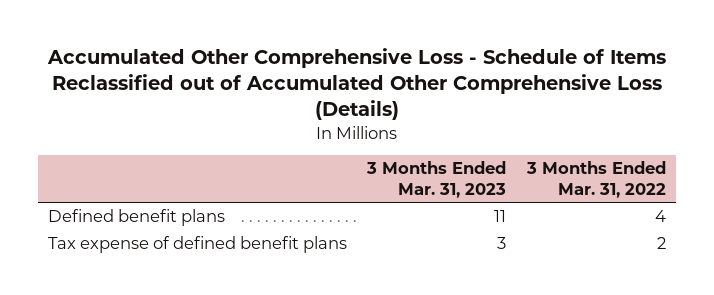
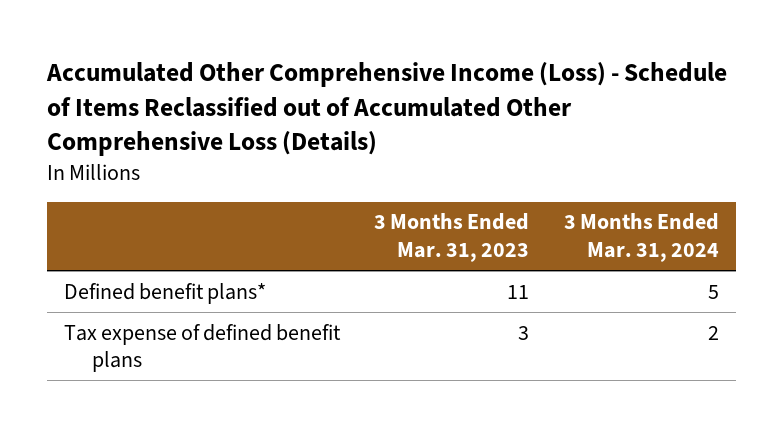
[46,47,666,120] Accumulated Other Comprehensive Loss - Schedule of Items Reclassified out of Accumulated Other Comprehensive Loss (Details) -> [45,62,727,156] Accumulated Other Comprehensive Income (Loss) - Schedule of Items Reclassified out of Accumulated Other Comprehensive Loss (Details)
[525,161,666,198] 3 Months Ended Mar. 31, 2022 -> none
none -> [563,213,719,263] 3 Months Ended Mar. 31, 2024
[48,209,226,227] Defined benefit plans -> [64,282,267,304] Defined benefit plans*

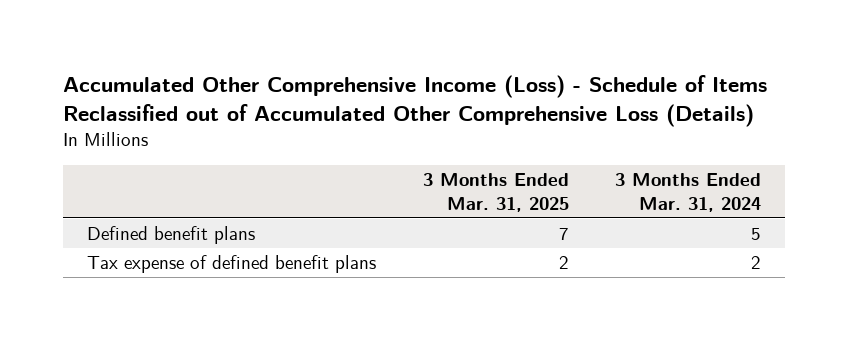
[374,213,530,263] 3 Months Ended Mar. 31, 2023 -> none
none -> [422,173,569,212] 3 Months Ended Mar. 31, 2025
[64,282,267,304] Defined benefit plans* -> [86,226,255,245] Defined benefit plans

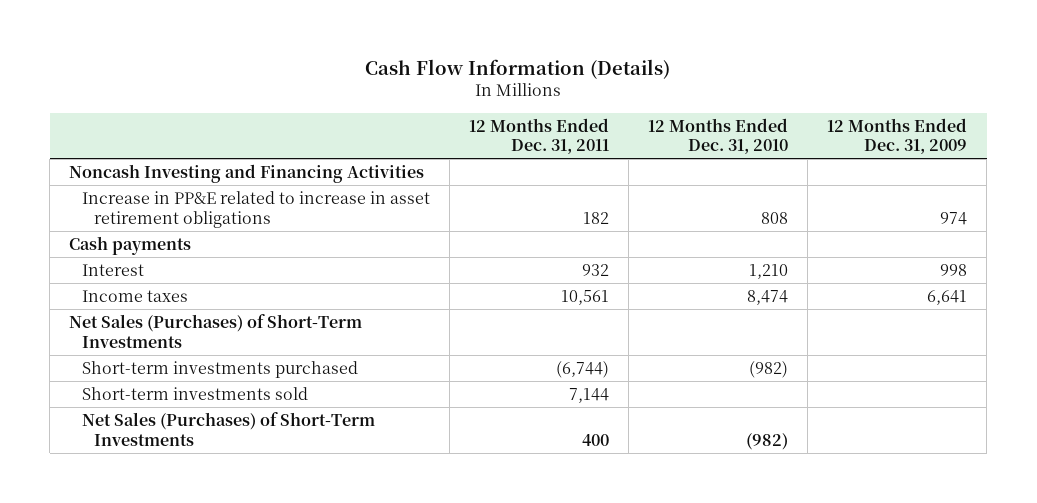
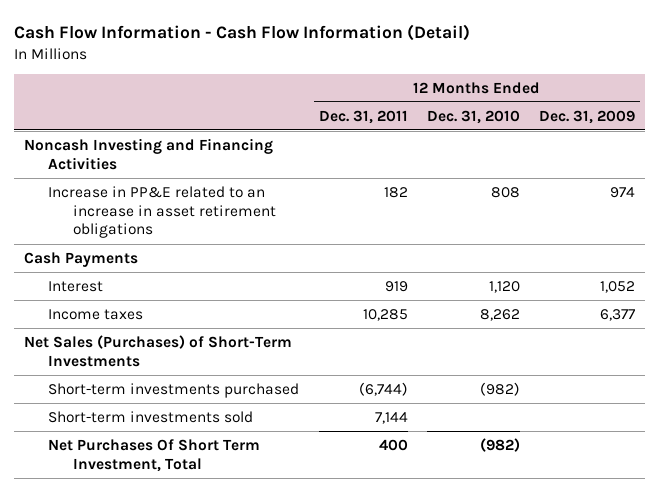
[365,58,671,79] Cash Flow Information (Details) -> [14,24,471,42] Cash Flow Information - Cash Flow Information (Detail)
[81,191,430,228] Increase in PP&E related to increase in asset retirement obligations -> [48,185,276,239] Increase in PP&E related to an increase in asset retirement obligations
[69,236,192,256] Cash payments -> [24,251,139,267] Cash Payments
[581,264,609,277] 932 -> [384,280,408,292] 919
[749,264,789,280] 1,210 -> [488,280,520,293] 1,120
[940,264,968,277] 998 -> [600,280,636,293] 1,052
[560,290,609,306] 10,561 -> [362,308,408,321] 10,285
[747,290,789,306] 8,474 -> [479,308,520,321] 8,262
[927,290,968,306] 6,641 -> [600,308,636,321] 6,377
[81,412,375,446] Net Sales (Purchases) of Short-Term Investments -> [48,438,261,472] Net Purchases Of Short Term Investment, Total

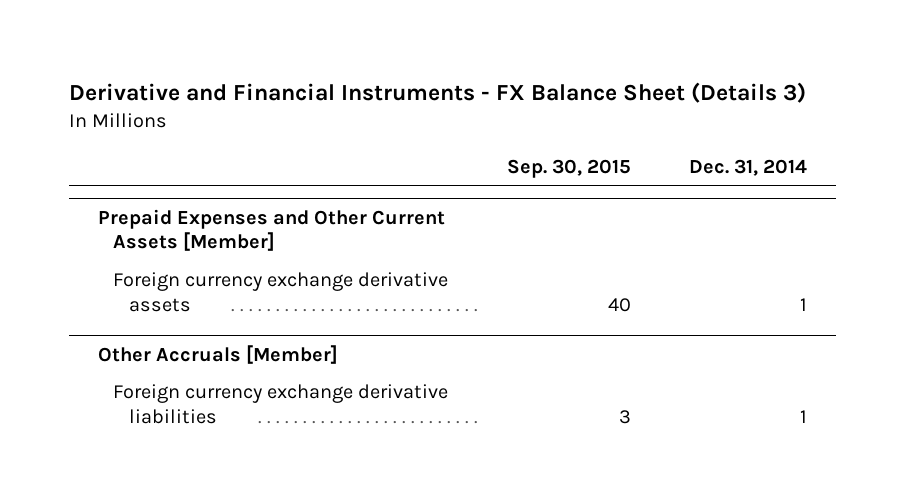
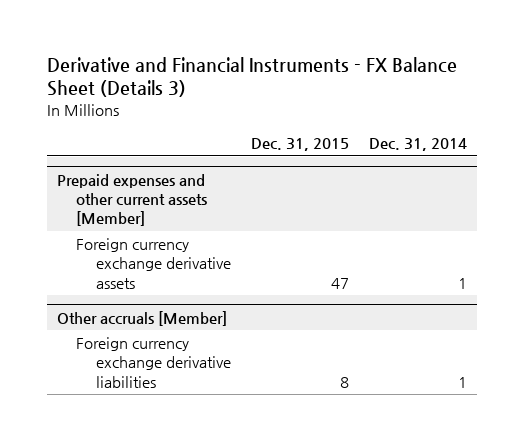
[506,158,631,178] Sep. 30, 2015 -> none
none -> [251,138,350,152] Dec. 31, 2015
[97,208,445,252] Prepaid Expenses and Other Current Assets [Member] -> [57,173,208,227] Prepaid expenses and other current assets [Member]
[97,344,338,364] Other Accruals [Member] -> [57,310,228,326] Other accruals [Member]

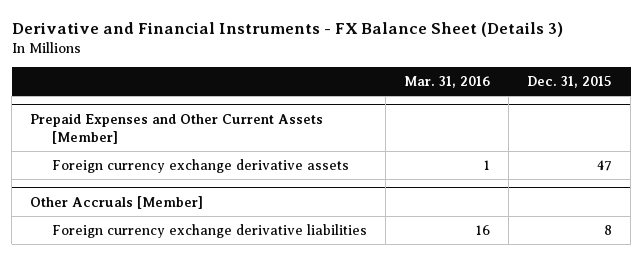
[369,138,468,152] Dec. 31, 2014 -> none
none -> [404,76,491,89] Mar. 31, 2016
[57,173,208,227] Prepaid expenses and other current assets [Member] -> [30,112,324,144] Prepaid Expenses and Other Current Assets [Member]
[57,310,228,326] Other accruals [Member] -> [30,195,204,209] Other Accruals [Member]

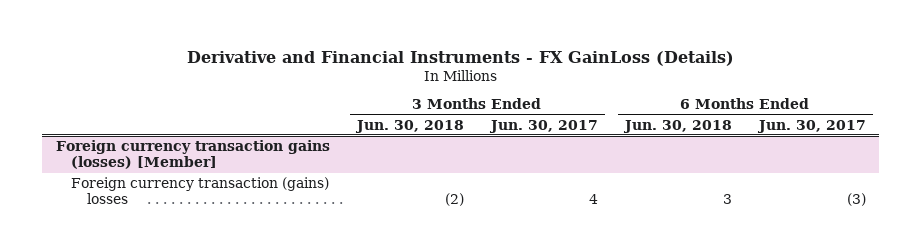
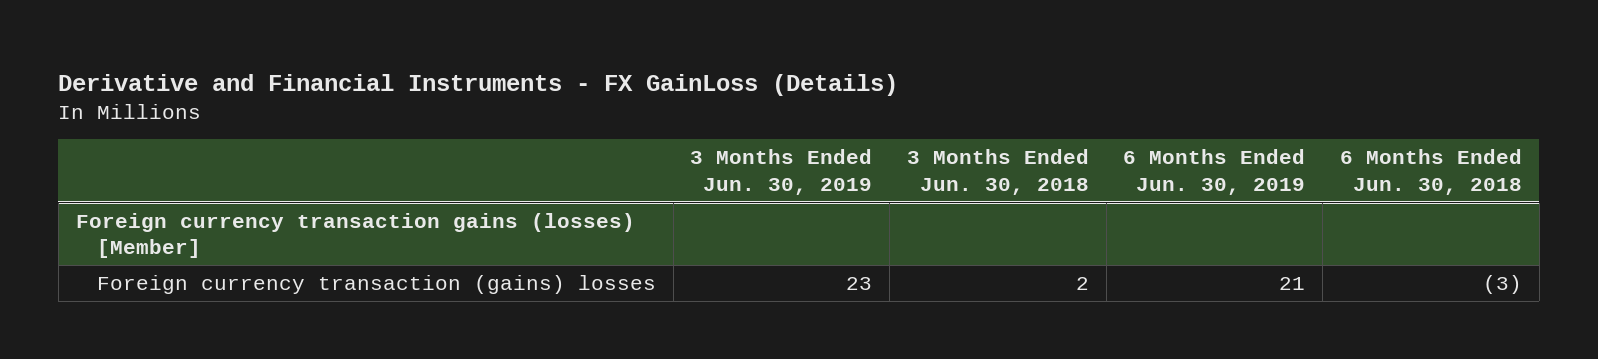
[488,119,598,133] Jun. 30, 2017 -> none
[756,119,866,133] Jun. 30, 2017 -> none
none -> [690,149,873,195] 3 Months Ended Jun. 30, 2019
none -> [1123,149,1306,195] 6 Months Ended Jun. 30, 2019
[444,193,464,207] (2) -> [1075,276,1089,290] 2
[722,194,732,205] 3 -> [1482,274,1522,294] (3)

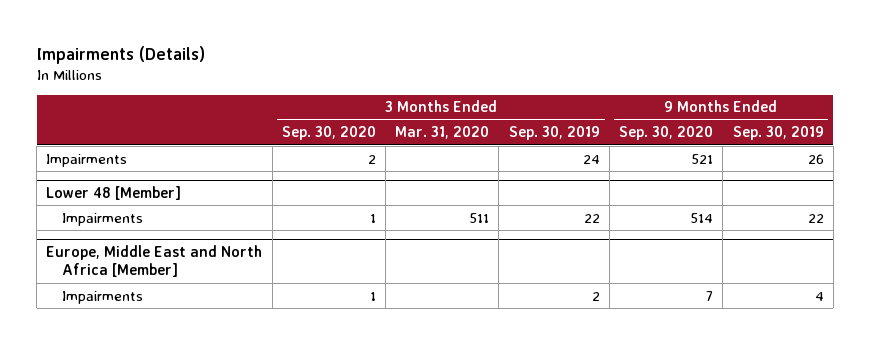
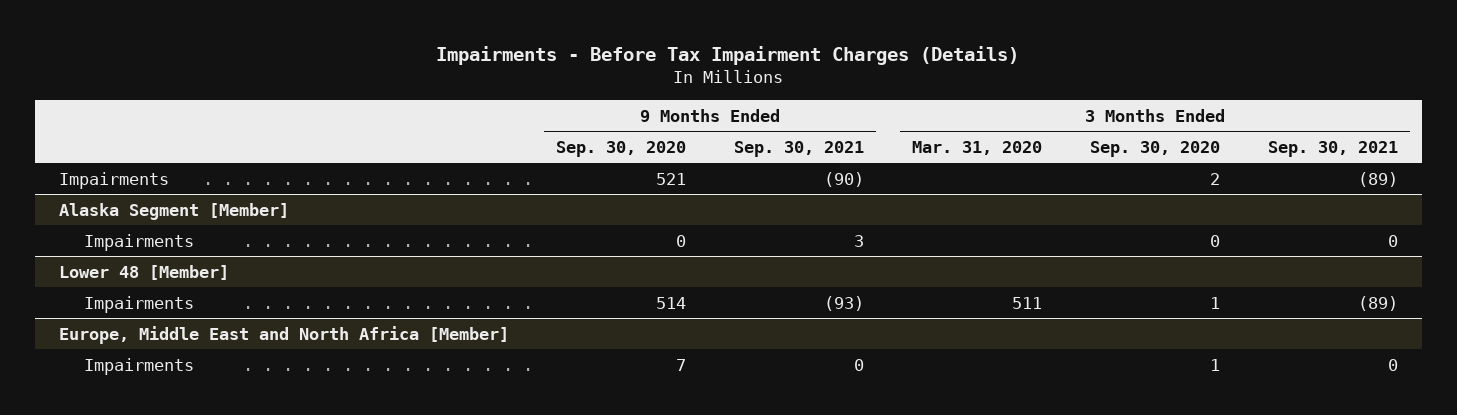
[36,45,205,64] Impairments (Details) -> [436,45,1020,65] Impairments - Before Tax Impairment Charges (Details)
[508,126,600,141] Sep. 30, 2019 -> none
[732,126,824,141] Sep. 30, 2019 -> none
none -> [734,140,865,157] Sep. 30, 2021
none -> [1268,140,1399,157] Sep. 30, 2021
none -> [58,202,289,220] Alaska Segment [Member]
none -> [84,233,195,251] Impairments

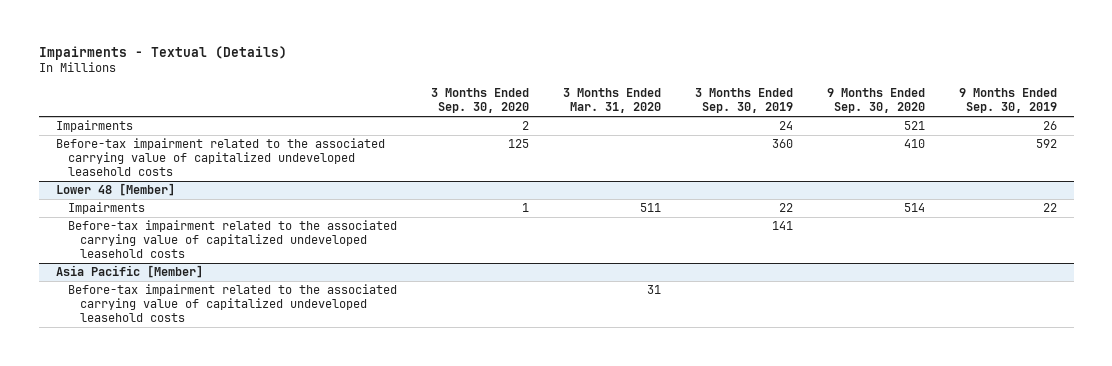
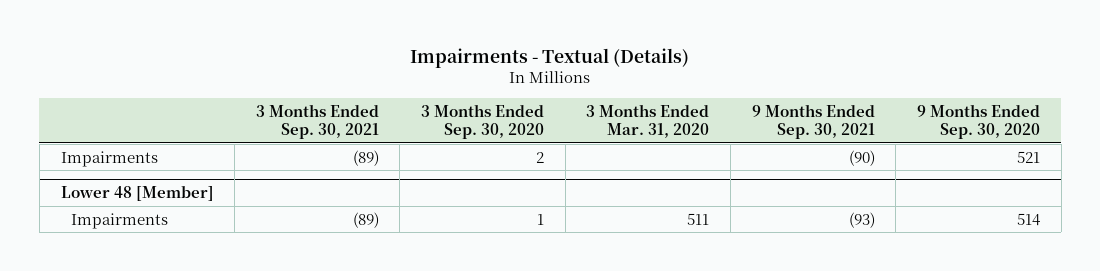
[694,88,793,114] 3 Months Ended Sep. 30, 2019 -> none
[958,88,1057,114] 9 Months Ended Sep. 30, 2019 -> none
none -> [255,103,379,140] 3 Months Ended Sep. 30, 2021
none -> [751,103,875,140] 9 Months Ended Sep. 30, 2021
[55,138,385,177] Before-tax impairment related to the associated carrying value of capitalized undeveloped leasehold costs -> none
[67,220,397,259] Before-tax impairment related to the associated carrying value of capitalized undeveloped leasehold costs -> none
[55,265,203,279] Asia Pacific [Member] -> none
[67,284,397,323] Before-tax impairment related to the associated carrying value of capitalized undeveloped leasehold costs -> none

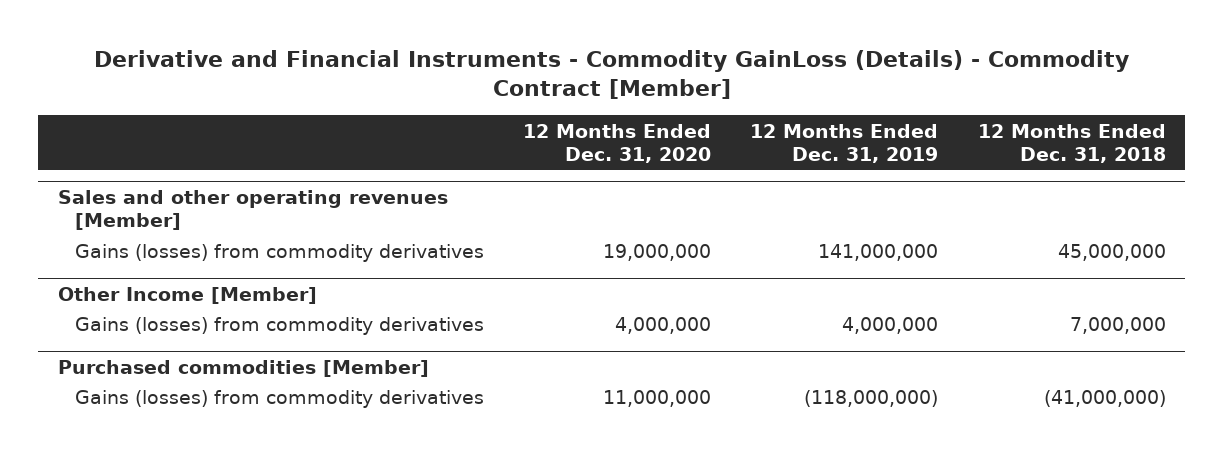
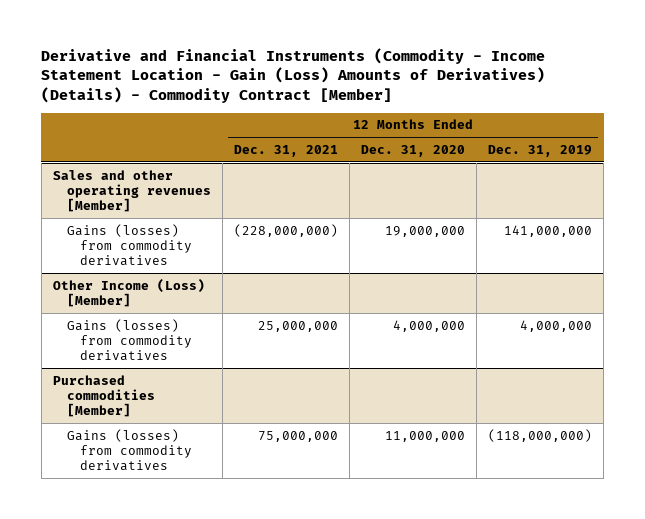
[93,50,1129,100] Derivative and Financial Instruments - Commodity GainLoss (Details) - Commodity Contract [Member] -> [41,47,546,104] Derivative and Financial Instruments (Commodity - Income Statement Location - Gain (Loss) Amounts of Derivatives) (Details) - Commodity Contract [Member]
[977,123,1166,163] 12 Months Ended Dec. 31, 2018 -> none
none -> [233,144,338,157] Dec. 31, 2021
[57,286,317,304] Other Income [Member] -> [52,278,205,307] Other Income (Loss) [Member]

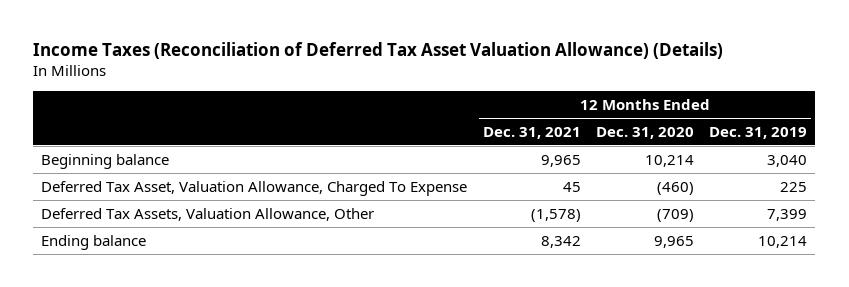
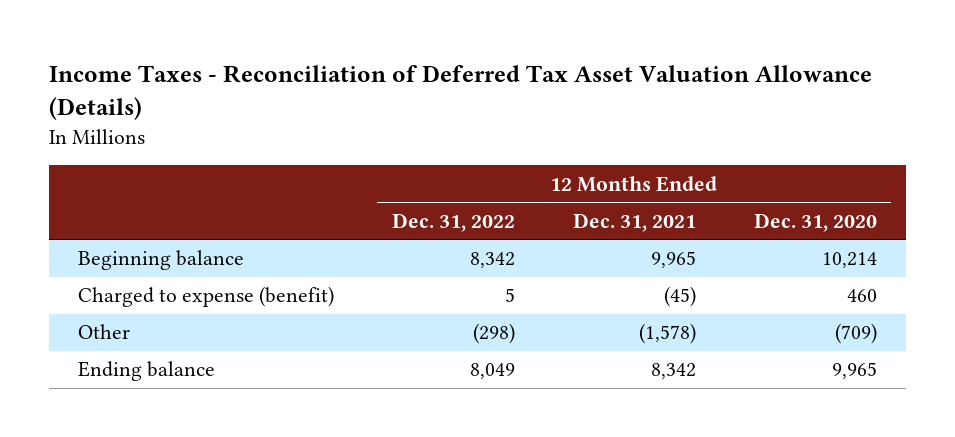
[33,42,724,60] Income Taxes (Reconciliation of Deferred Tax Asset Valuation Allowance) (Details) -> [48,65,872,121] Income Taxes - Reconciliation of Deferred Tax Asset Valuation Allowance (Details)
[709,126,808,139] Dec. 31, 2019 -> none
none -> [391,212,515,232] Dec. 31, 2022
[41,180,468,196] Deferred Tax Asset, Valuation Allowance, Charged To Expense -> [77,286,334,308] Charged to expense (benefit)
[562,181,581,192] 45 -> [663,286,696,308] (45)
[656,181,694,195] (460) -> [846,289,877,303] 460
[41,207,375,221] Deferred Tax Assets, Valuation Allowance, Other -> [77,324,130,340] Other

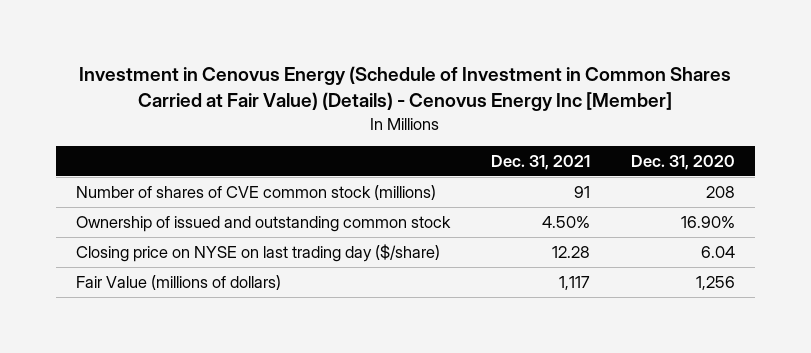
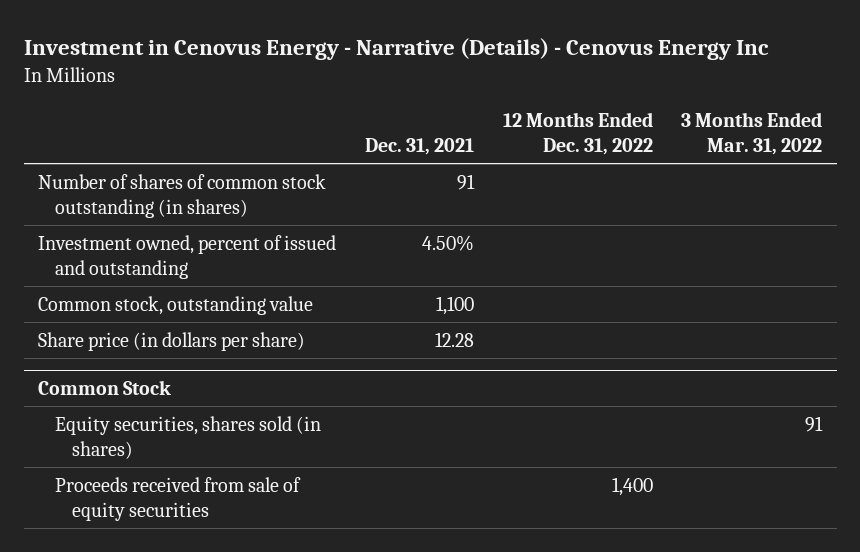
[79,66,732,112] Investment in Cenovus Energy (Schedule of Investment in Common Shares Carried at Fair Value) (Details) - Cenovus Energy Inc [Member] -> [23,37,769,60] Investment in Cenovus Energy - Narrative (Details) - Cenovus Energy Inc
[630,154,735,170] Dec. 31, 2020 -> none
none -> [502,111,653,156] 12 Months Ended Dec. 31, 2022
none -> [681,111,823,156] 3 Months Ended Mar. 31, 2022
[76,274,282,290] Fair Value (millions of dollars) -> none
[76,184,437,200] Number of shares of CVE common stock (millions) -> [38,173,327,219] Number of shares of common stock outstanding (in shares)
[76,215,452,232] Ownership of issued and outstanding common stock -> [38,234,337,280] Investment owned, percent of issued and outstanding
none -> [38,295,314,315] Common stock, outstanding value
[76,243,441,262] Closing price on NYSE on last trading day ($/share) -> [38,331,306,351] Share price (in dollars per share)
none -> [38,380,172,396] Common Stock
none -> [55,415,322,460] Equity securities, shares sold (in shares)
none -> [55,476,302,522] Proceeds received from sale of equity securities

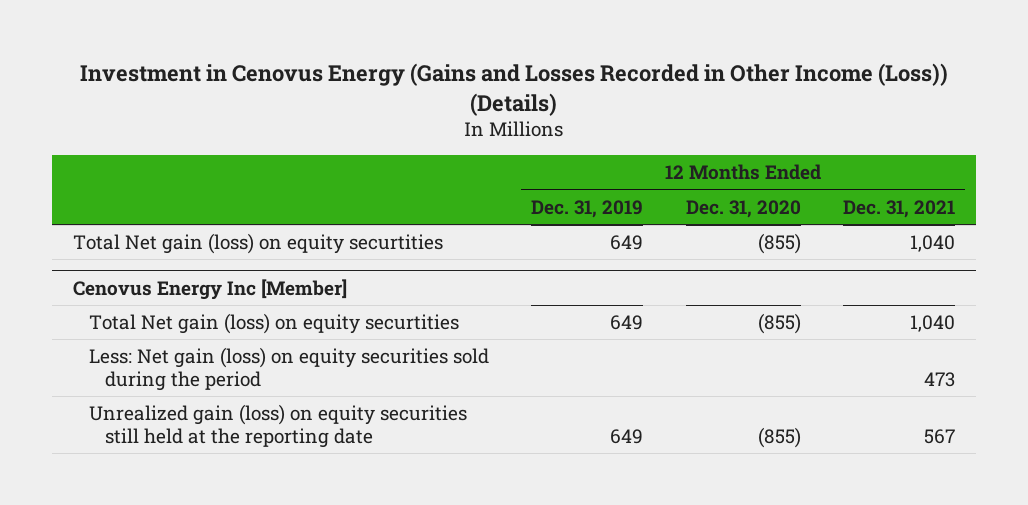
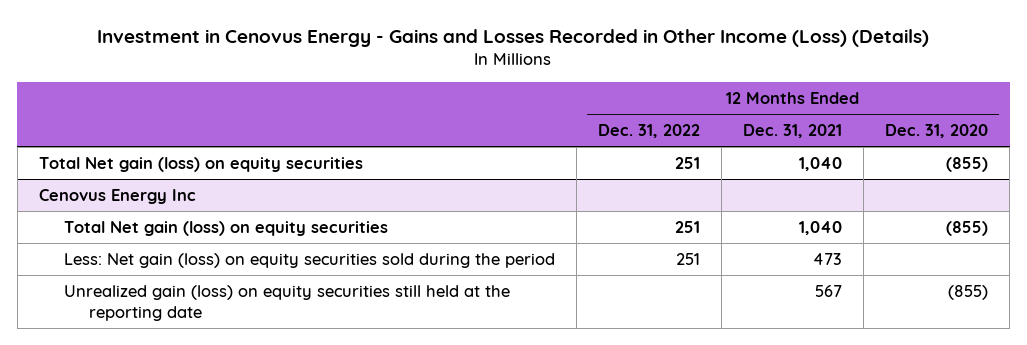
[79,63,948,116] Investment in Cenovus Energy (Gains and Losses Recorded in Other Income (Loss)) (Details) -> [97,28,930,47] Investment in Cenovus Energy - Gains and Losses Recorded in Other Income (Loss) (Details)
[531,199,644,218] Dec. 31, 2019 -> none
none -> [598,123,701,138] Dec. 31, 2022
[72,233,443,255] Total Net gain (loss) on equity securtities -> [38,156,363,172] Total Net gain (loss) on equity securities
[72,278,347,300] Cenovus Energy Inc [Member] -> [38,188,196,204] Cenovus Energy Inc
[89,313,460,335] Total Net gain (loss) on equity securtities -> [64,220,389,236] Total Net gain (loss) on equity securities

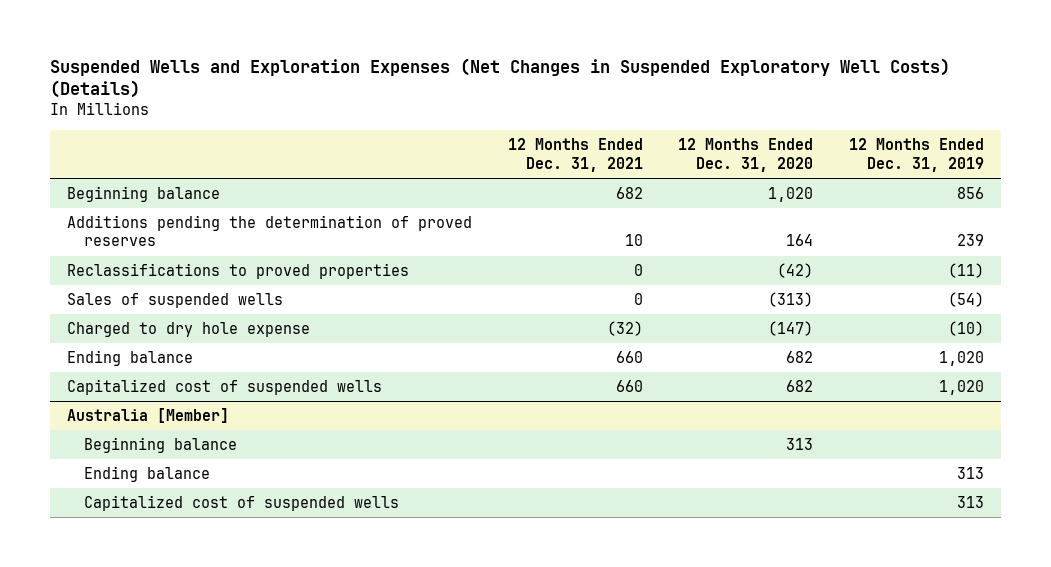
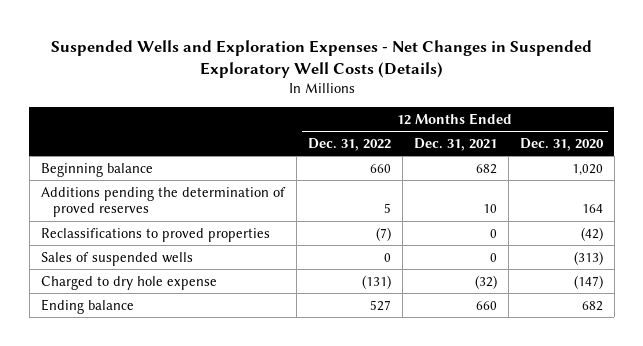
[49,57,950,99] Suspended Wells and Exploration Expenses (Net Changes in Suspended Exploratory Well Costs) (Details) -> [50,39,592,78] Suspended Wells and Exploration Expenses - Net Changes in Suspended Exploratory Well Costs (Details)
[848,138,984,172] 12 Months Ended Dec. 31, 2019 -> none
none -> [307,137,391,151] Dec. 31, 2022
[67,379,383,396] Capitalized cost of suspended wells -> none
[67,408,230,424] Australia [Member] -> none
[83,437,237,454] Beginning balance -> none
[83,466,210,483] Ending balance -> none
[83,495,399,512] Capitalized cost of suspended wells -> none

